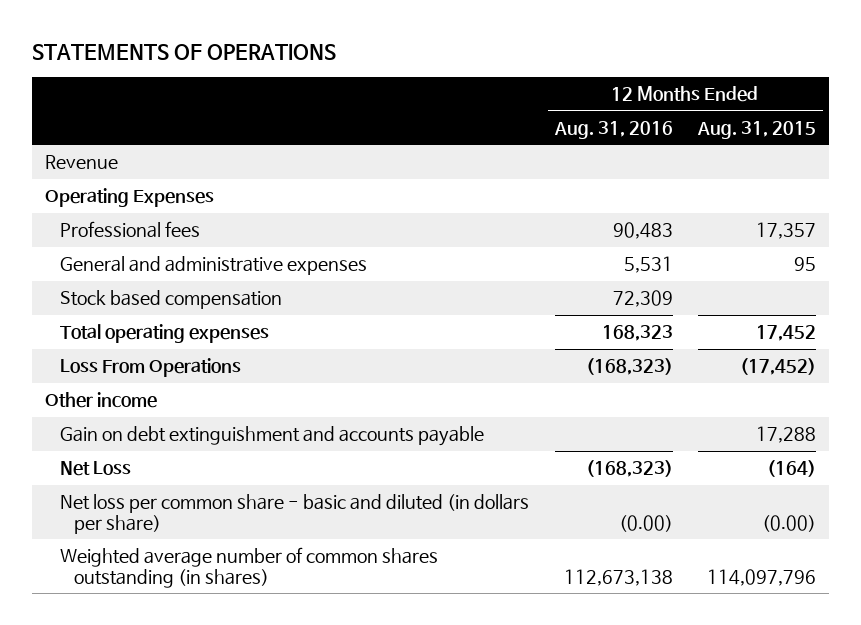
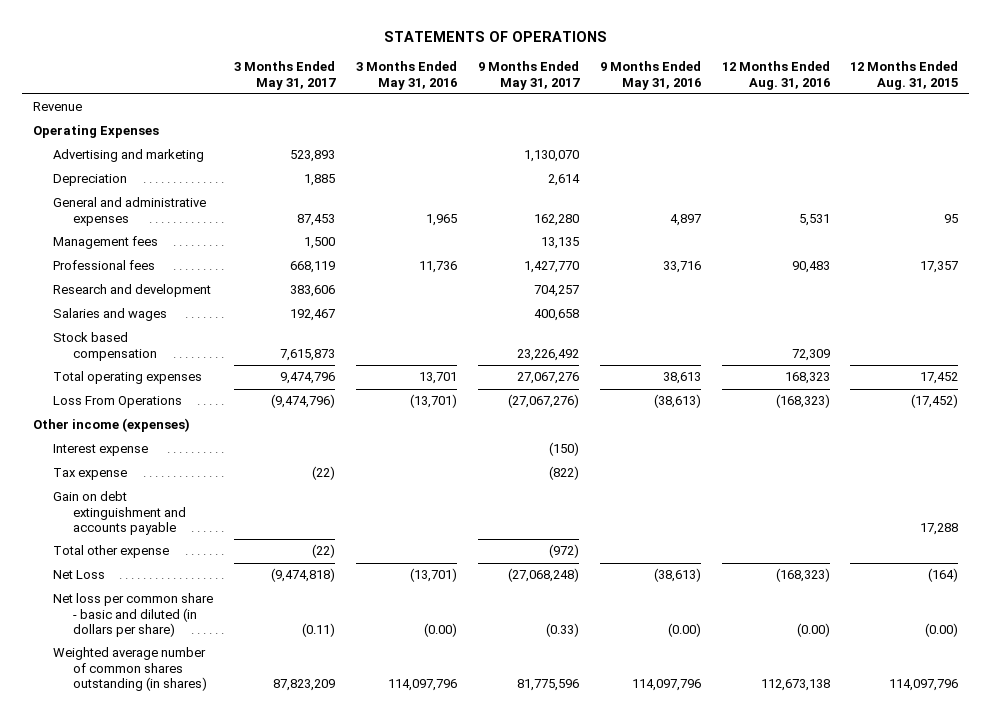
none -> [234,61,337,90] 3 Months Ended May 31, 2017
none -> [355,61,457,90] 3 Months Ended May 31, 2016
none -> [477,61,580,90] 9 Months Ended May 31, 2017
none -> [599,61,701,90] 9 Months Ended May 31, 2016
none -> [53,149,205,163] Advertising and marketing
none -> [53,174,128,187] Depreciation
none -> [53,236,159,250] Management fees
[59,221,200,239] Professional fees -> [53,260,156,271] Professional fees
none -> [53,284,212,298] Research and development
none -> [53,308,168,322] Salaries and wages
[44,392,157,409] Other income -> [32,418,190,433] Other income (expenses)
none -> [53,444,149,457] Interest expense
none -> [53,468,128,481] Tax expense
none -> [53,545,170,559] Total other expense

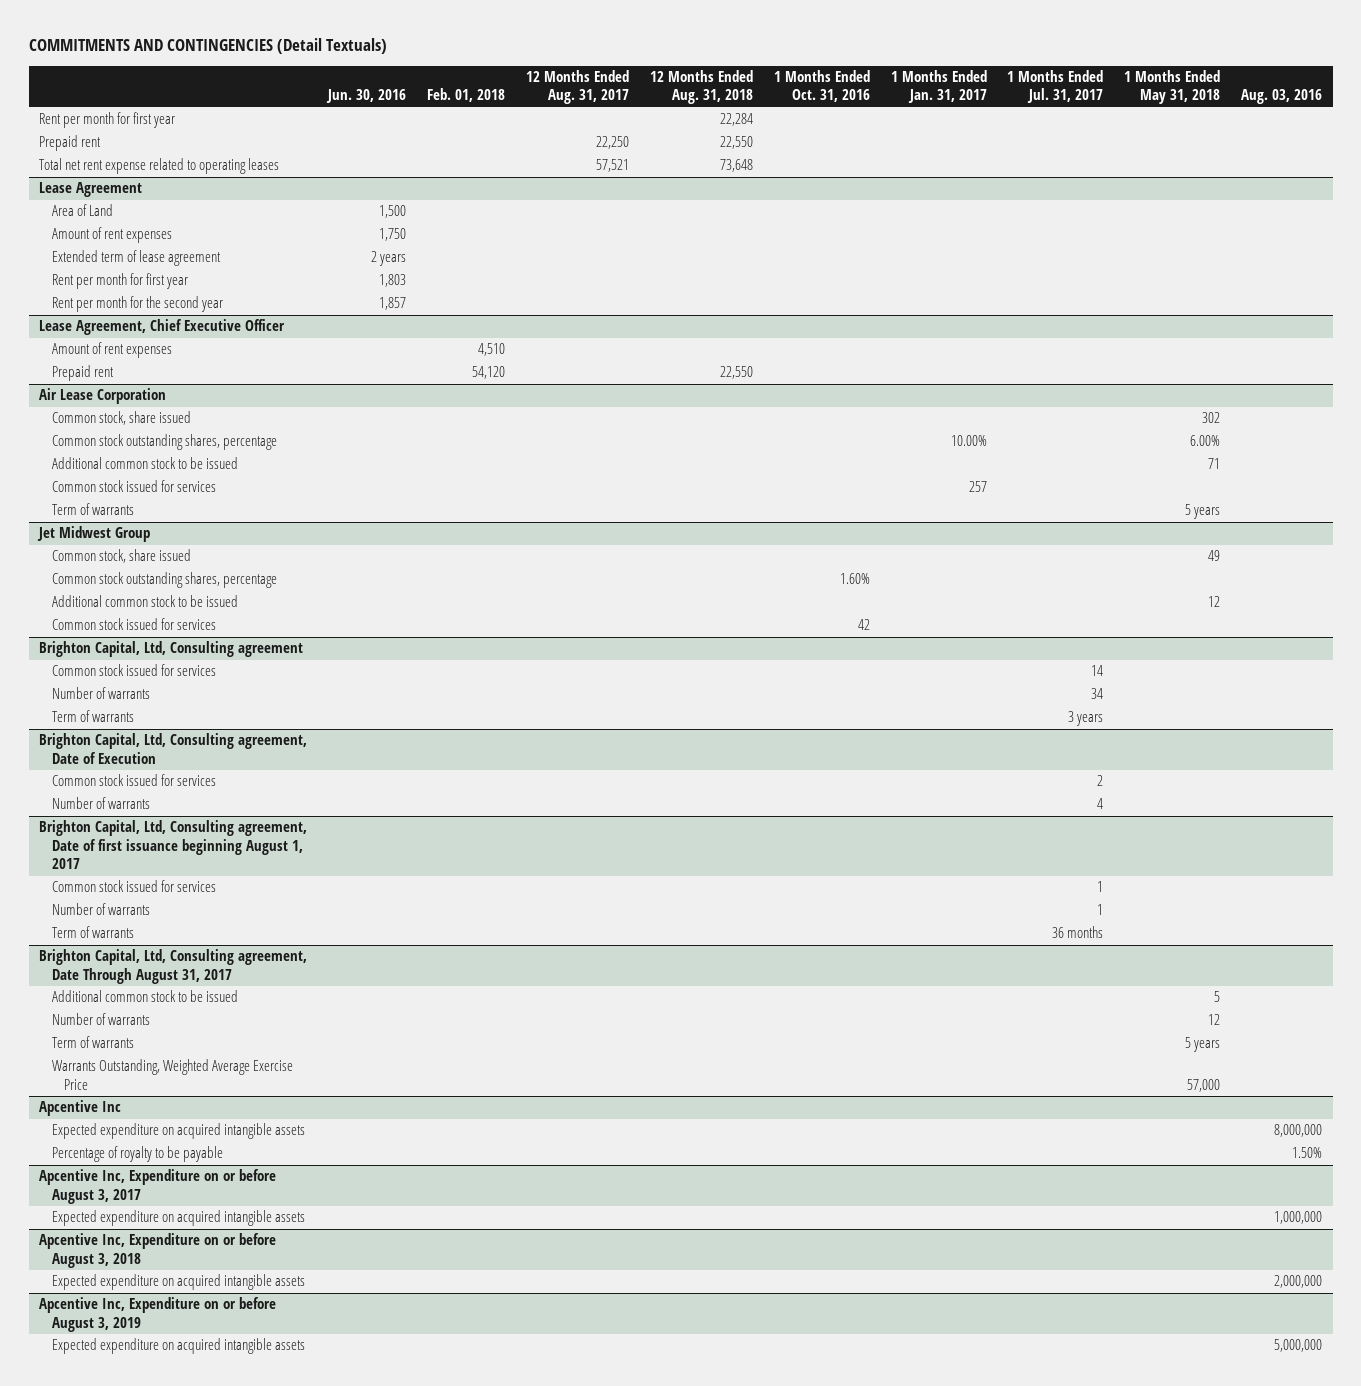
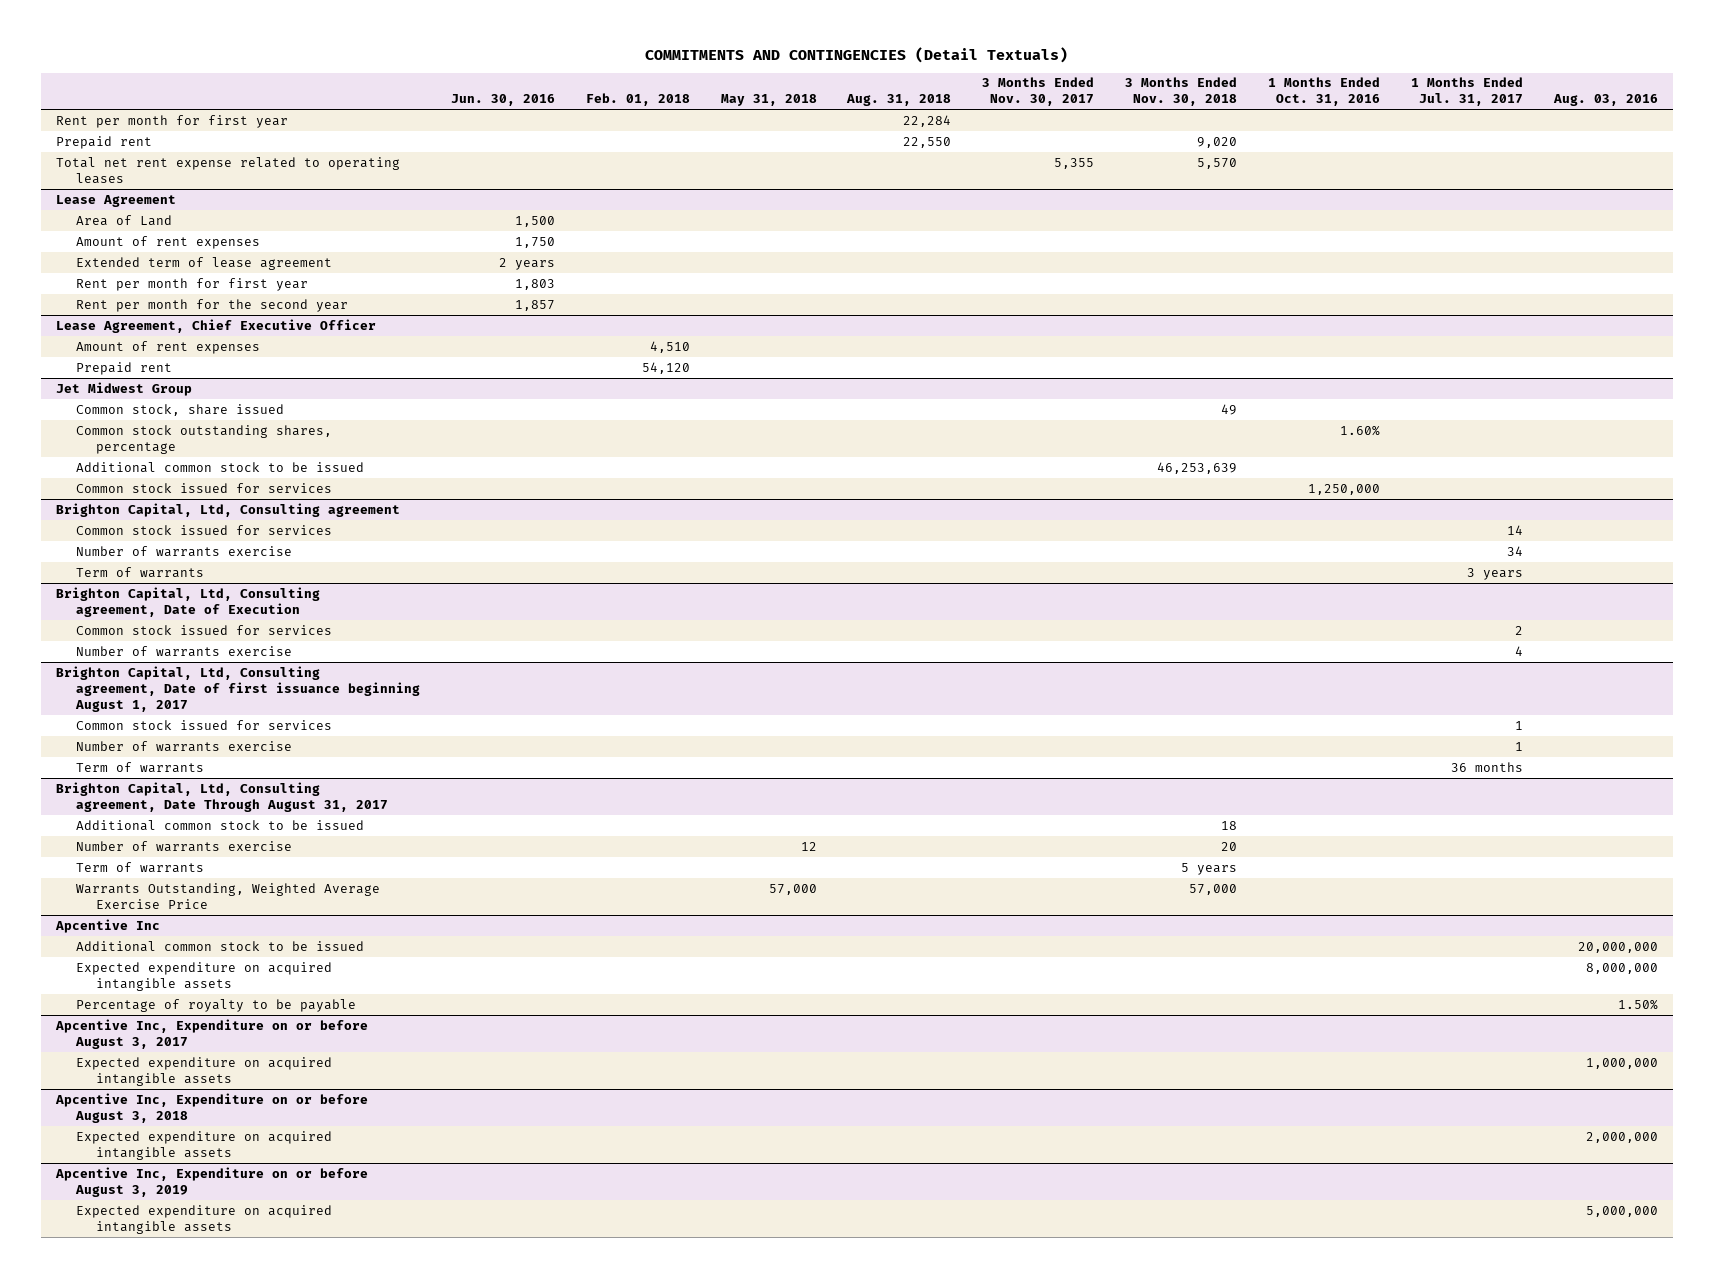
[525,70,629,105] 12 Months Ended Aug. 31, 2017 -> none
[649,70,753,105] 12 Months Ended Aug. 31, 2018 -> none
[890,70,987,104] 1 Months Ended Jan. 31, 2017 -> none
[1124,70,1221,105] 1 Months Ended May 31, 2018 -> none
none -> [720,94,817,107] May 31, 2018
none -> [846,94,952,107] Aug. 31, 2018
none -> [982,77,1095,107] 3 Months Ended Nov. 30, 2017
none -> [1125,77,1238,107] 3 Months Ended Nov. 30, 2018
[39,388,167,405] Air Lease Corporation -> none
[51,411,191,426] Common stock, share issued -> none
[51,434,277,451] Common stock outstanding shares, percentage -> none
[51,457,238,470] Additional common stock to be issued -> none
[51,480,216,493] Common stock issued for services -> none
[51,503,134,516] Term of warrants -> none
[857,619,870,631] 42 -> [1307,483,1380,495] 1,250,000
[51,687,150,700] Number of warrants -> [75,545,292,557] Number of warrants exercise
[51,797,150,810] Number of warrants -> [75,645,292,657] Number of warrants exercise
[51,903,150,916] Number of warrants -> [75,740,292,752] Number of warrants exercise
[51,1013,150,1026] Number of warrants -> [75,840,292,852] Number of warrants exercise
none -> [75,940,364,952] Additional common stock to be issued

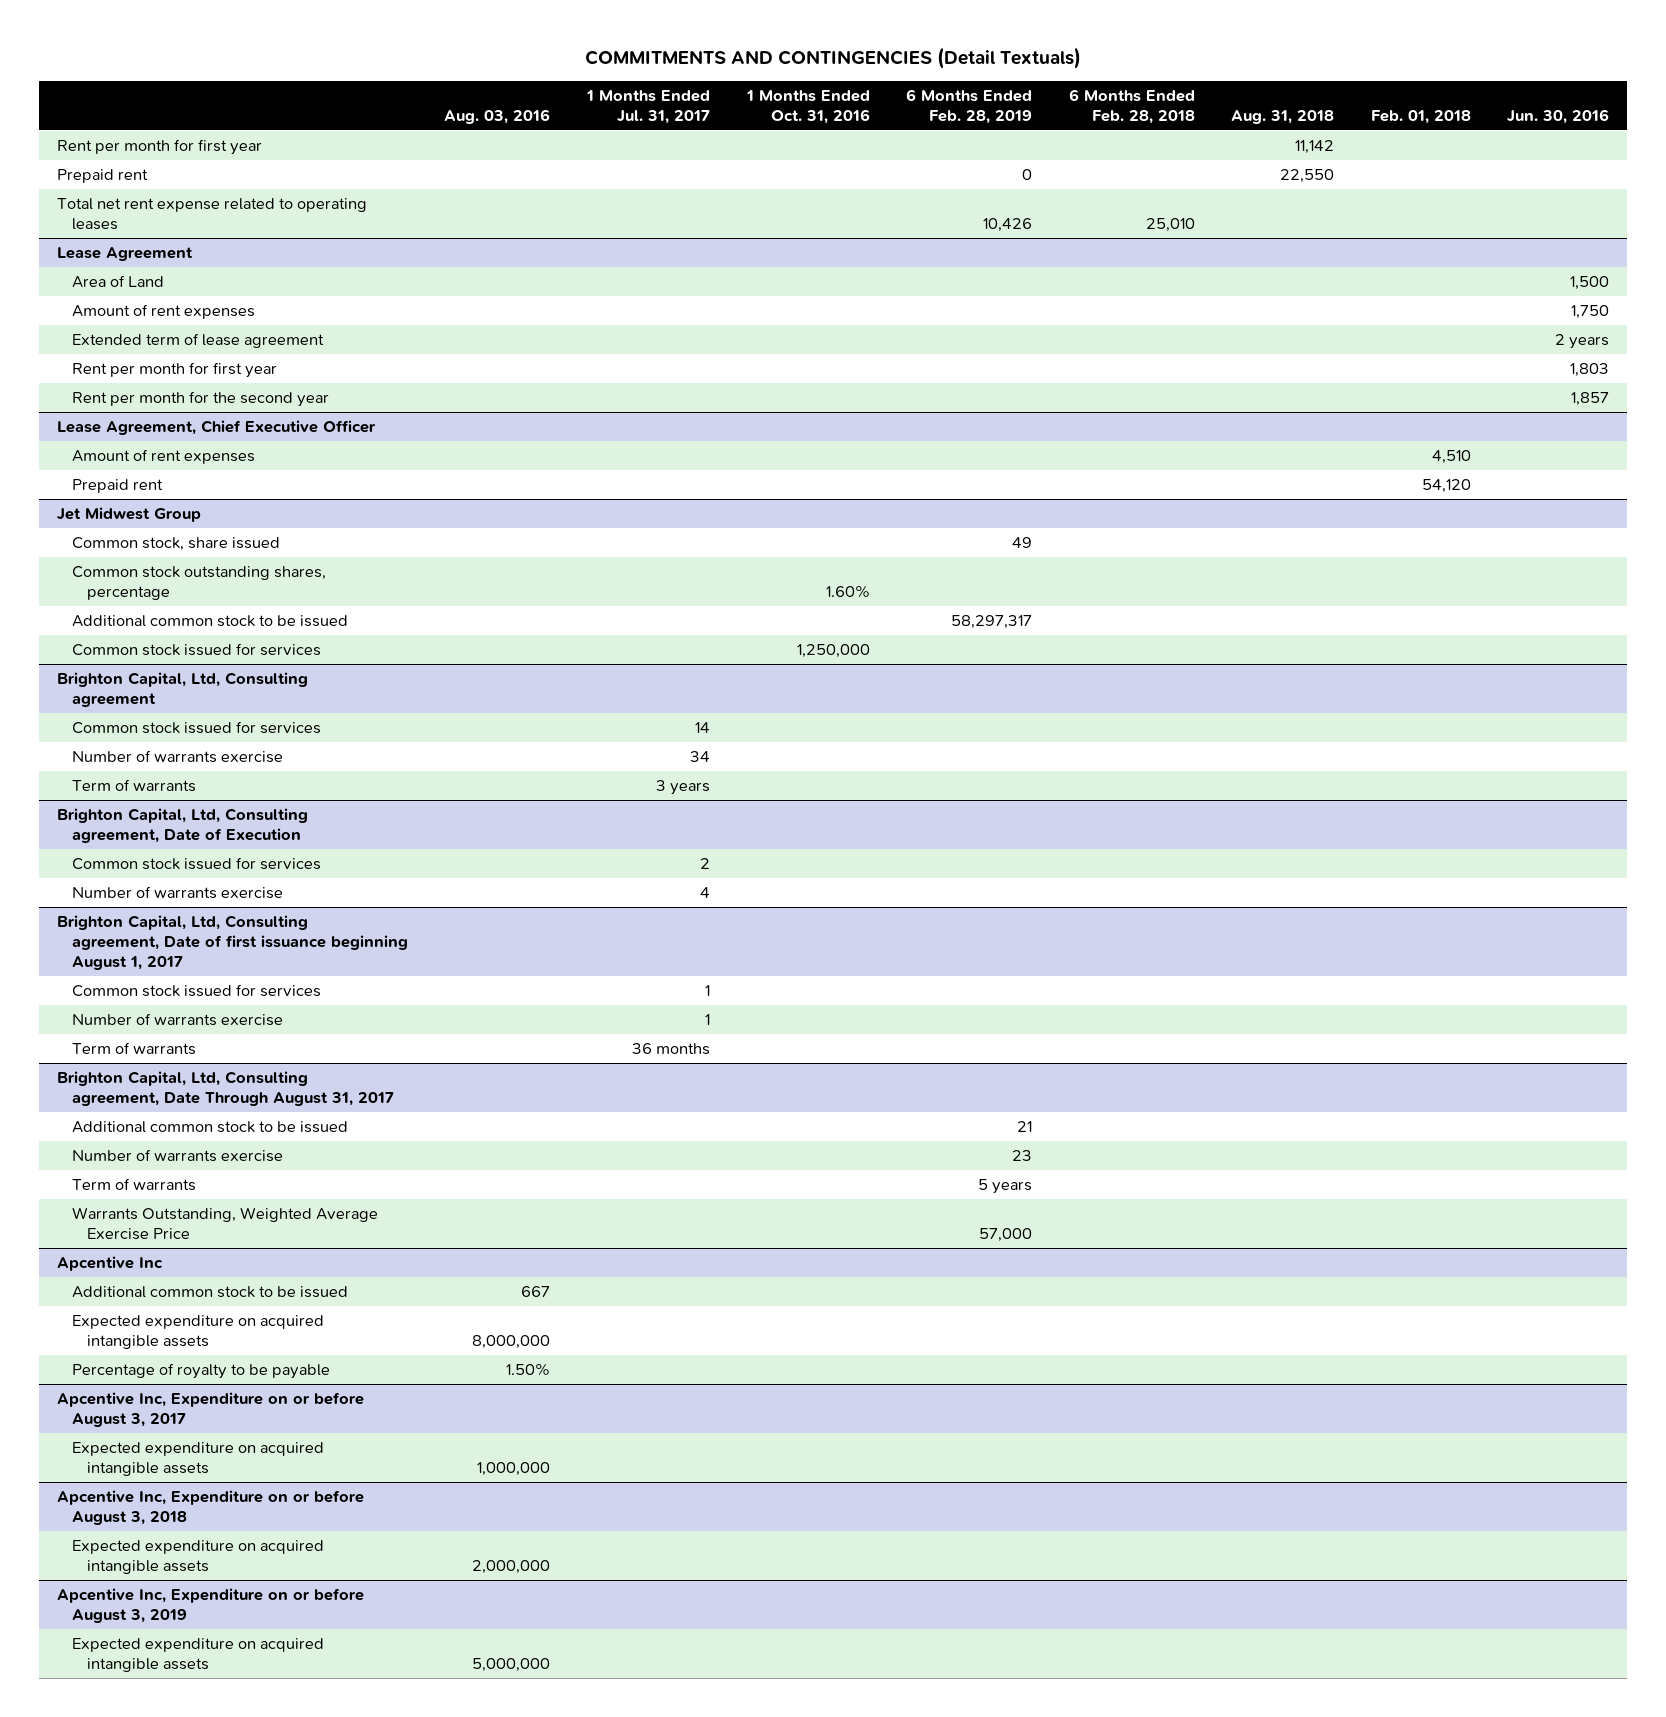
[720,94,817,107] May 31, 2018 -> none
[982,77,1095,107] 3 Months Ended Nov. 30, 2017 -> none
[1125,77,1238,107] 3 Months Ended Nov. 30, 2018 -> none
none -> [906,88,1033,124] 6 Months Ended Feb. 28, 2019
none -> [1068,88,1195,124] 6 Months Ended Feb. 28, 2018
[903,114,952,127] 22,284 -> [1295,140,1335,155] 11,142
[1577,941,1658,953] 20,000,000 -> [521,1286,551,1298] 667

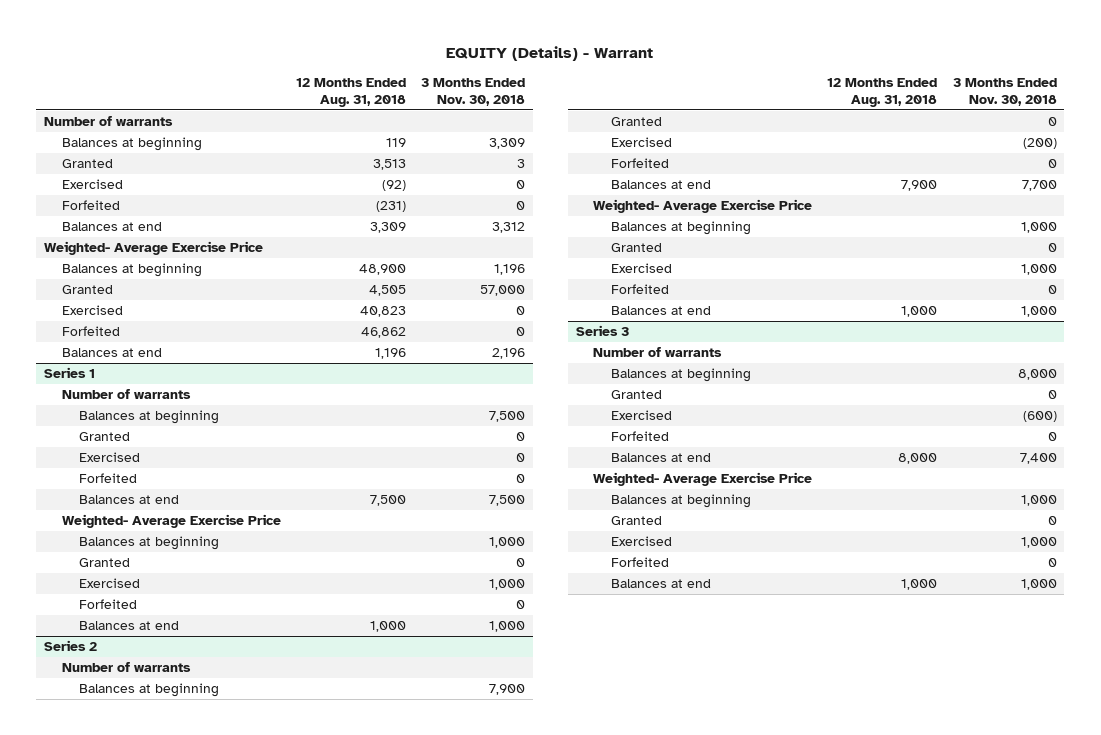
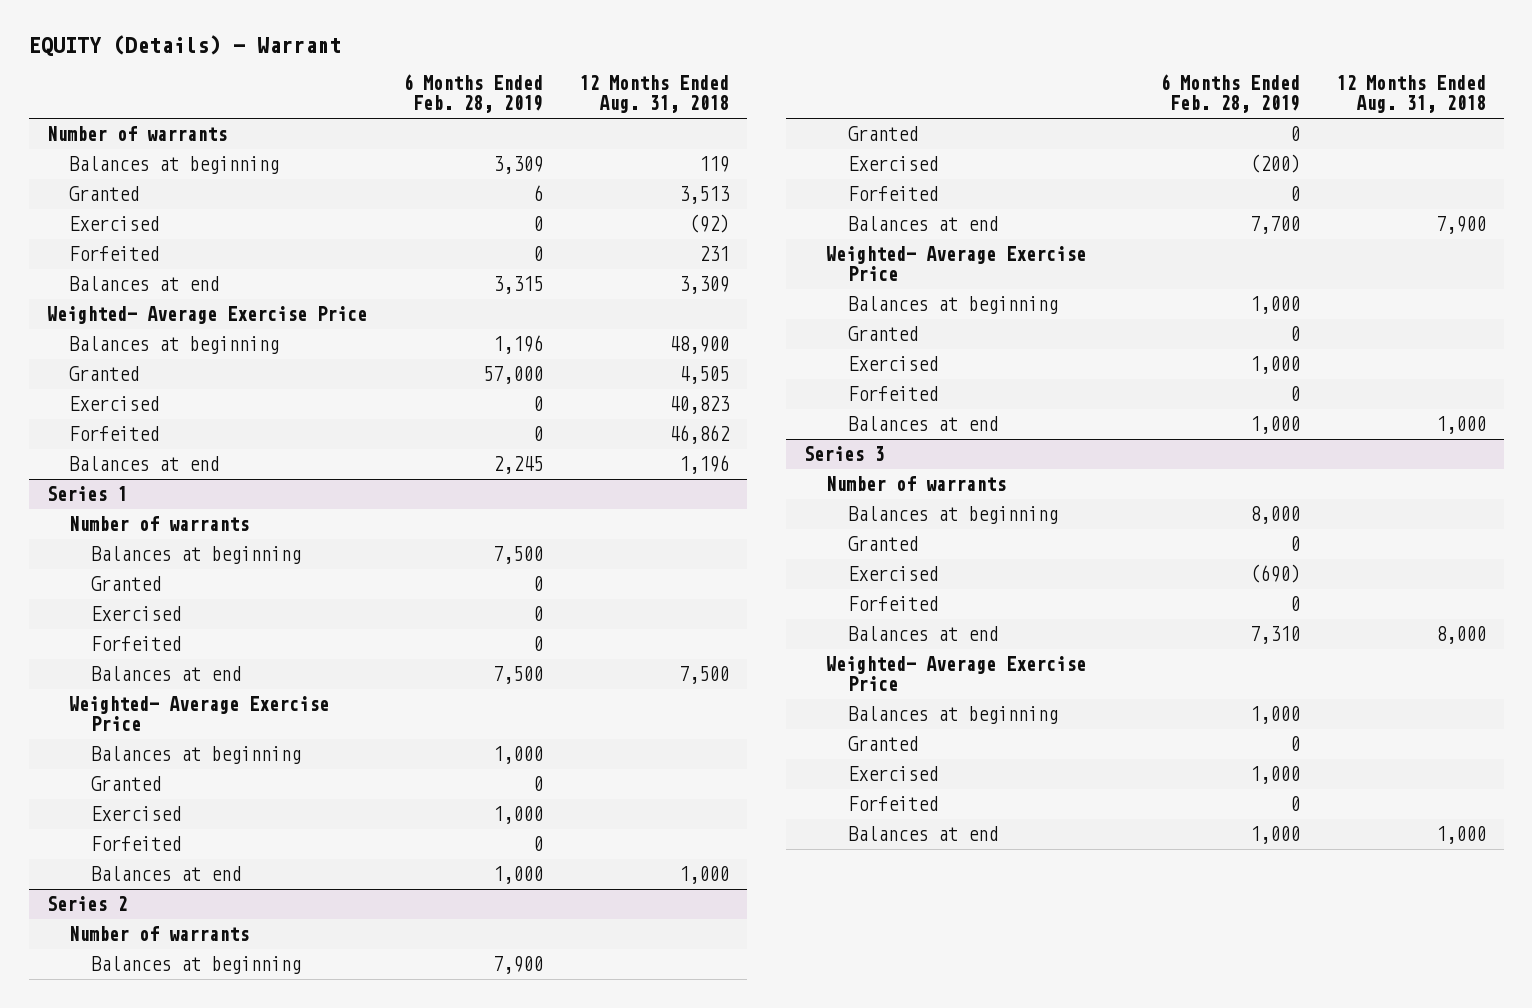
[421,78,526,107] 3 Months Ended Nov. 30, 2018 -> none
none -> [402,74,543,114] 6 Months Ended Feb. 28, 2019
[375,201,406,213] (231) -> [698,246,729,262] 231

